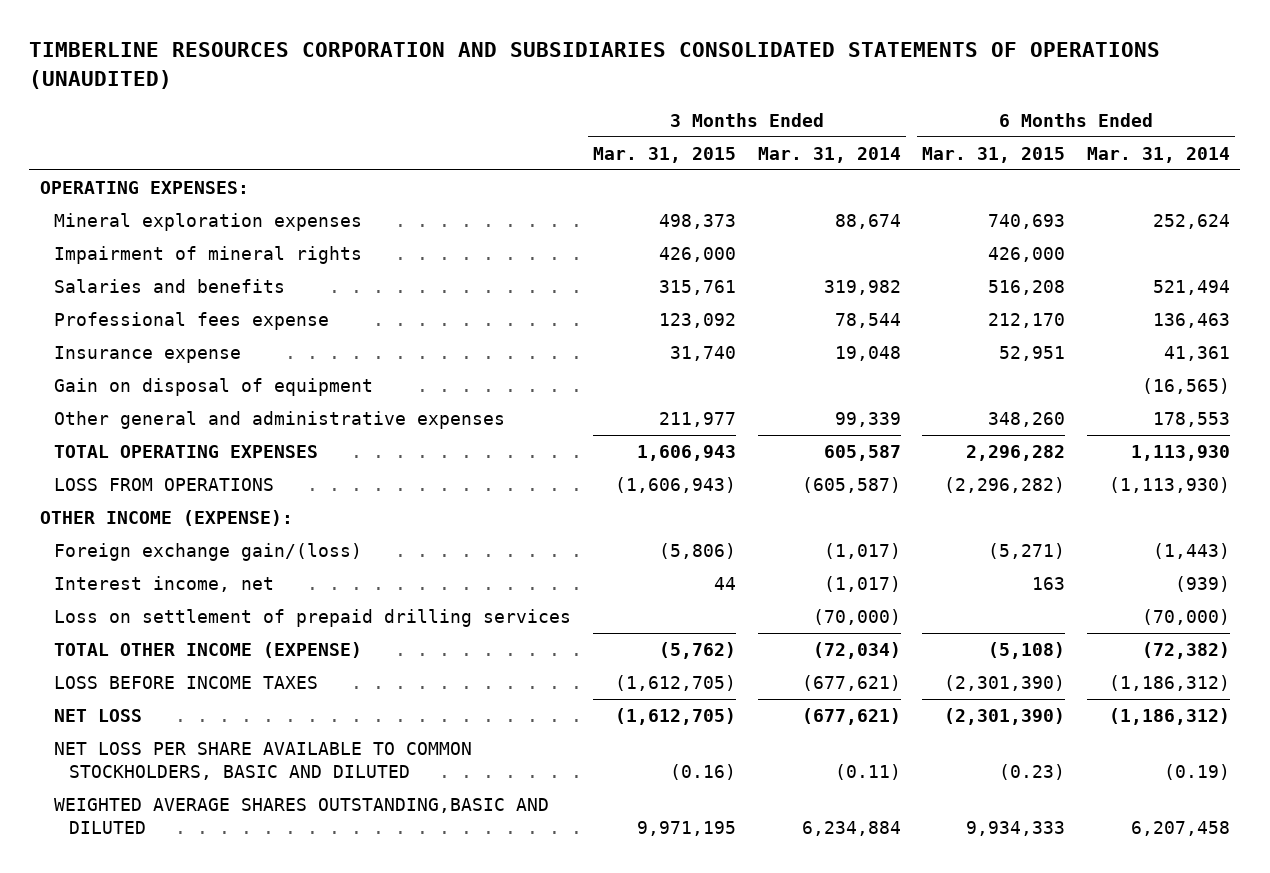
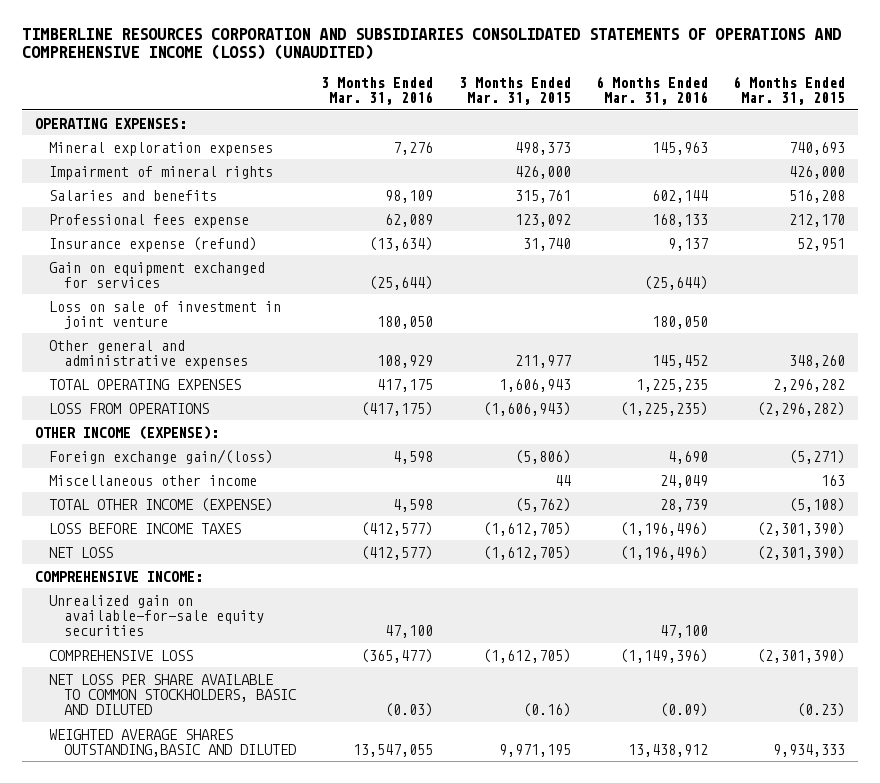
[29,42,1161,89] TIMBERLINE RESOURCES CORPORATION AND SUBSIDIARIES CONSOLIDATED STATEMENTS OF OPERATIONS (UNAUDITED) -> [21,28,841,61] TIMBERLINE RESOURCES CORPORATION AND SUBSIDIARIES CONSOLIDATED STATEMENTS OF OPERATIONS AND COMPREHENSIVE INCOME (LOSS) (UNAUDITED)
[757,146,901,163] Mar. 31, 2014 -> none
[1086,146,1230,163] Mar. 31, 2014 -> none
none -> [321,76,434,106] 3 Months Ended Mar. 31, 2016
none -> [596,75,709,106] 6 Months Ended Mar. 31, 2016
[54,378,374,397] Gain on disposal of equipment -> none
[54,346,242,364] Insurance expense -> [49,236,258,252] Insurance expense (refund)
none -> [49,261,266,288] Gain on equipment exchanged for services
none -> [49,300,282,329] Loss on sale of investment in joint venture
[54,609,572,628] Loss on settlement of prepaid drilling services -> none
[54,576,275,593] Interest income, net -> [49,474,258,486] Miscellaneous other income
none -> [34,570,203,582] COMPREHENSIVE INCOME:
none -> [49,594,265,637] Unrealized gain on available-for-sale equity securities
none -> [49,649,194,661] COMPREHENSIVE LOSS

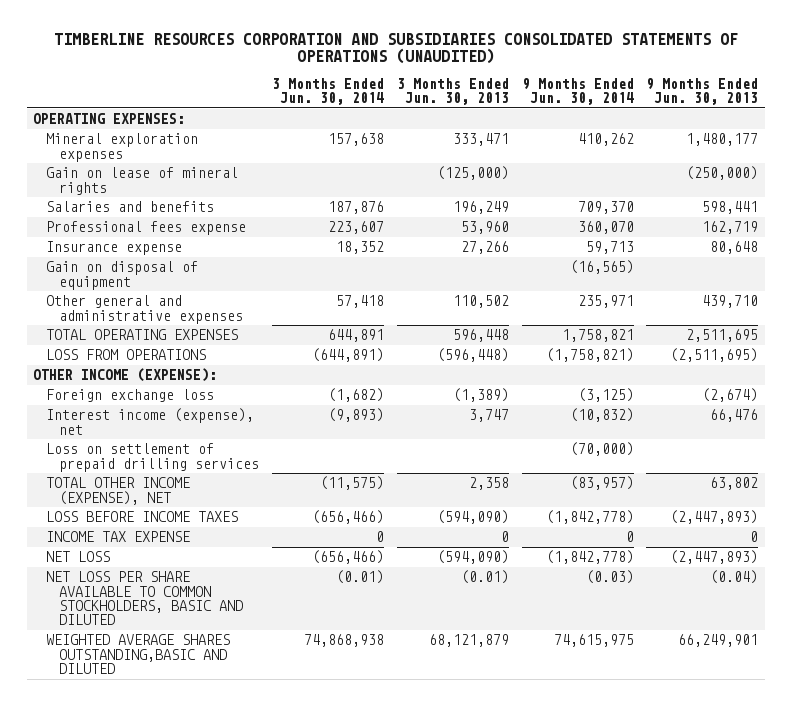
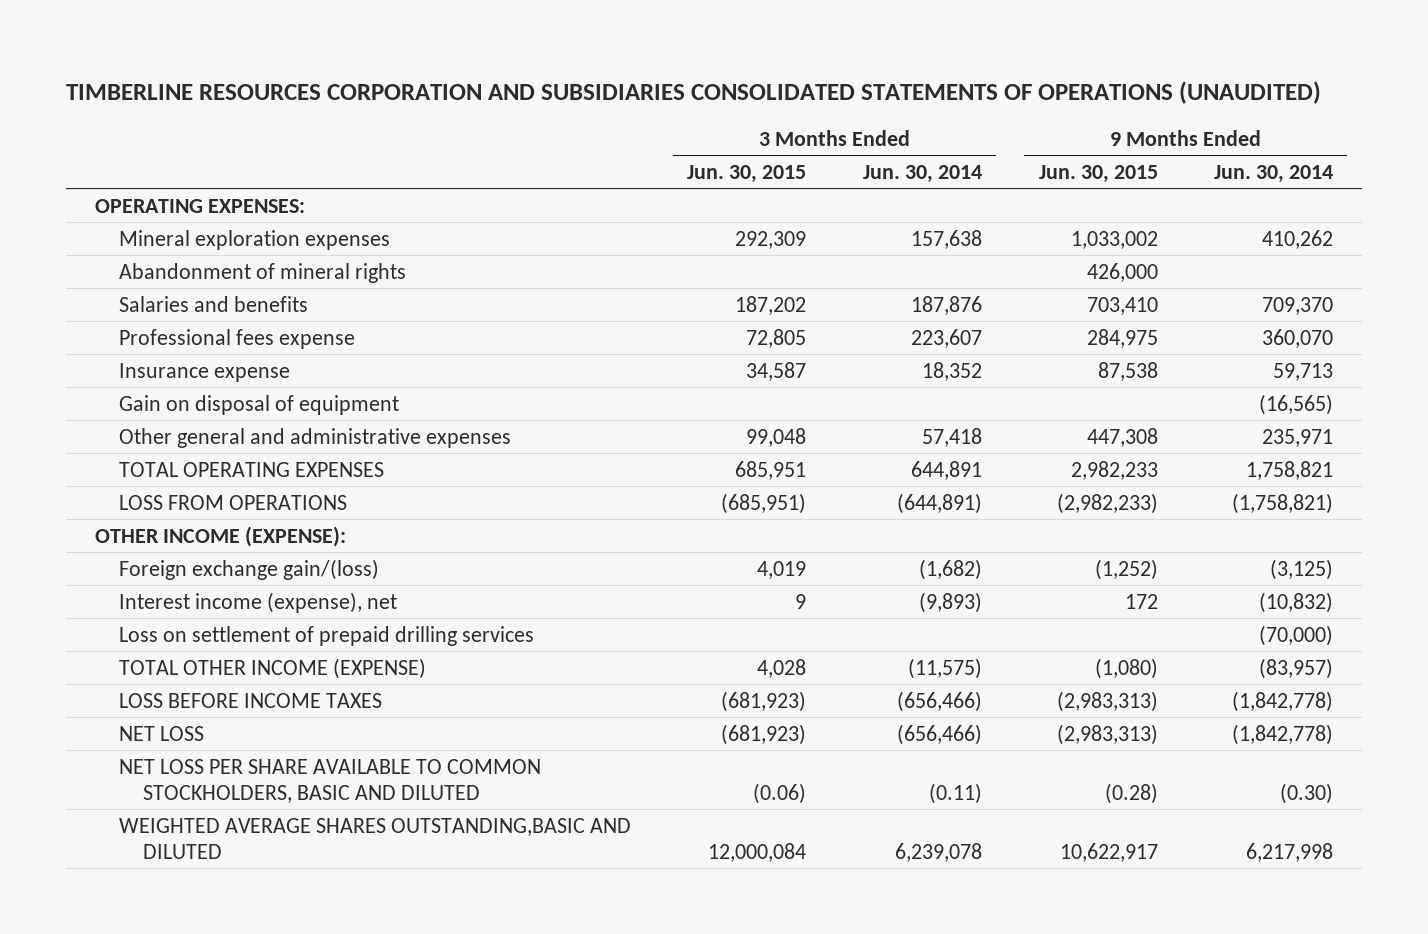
[396,77,509,106] 3 Months Ended Jun. 30, 2013 -> none
[646,77,759,106] 9 Months Ended Jun. 30, 2013 -> none
none -> [687,164,807,183] Jun. 30, 2015
none -> [1038,164,1158,183] Jun. 30, 2015
[46,167,239,195] Gain on lease of mineral rights -> none
none -> [118,262,406,283] Abandonment of mineral rights
[46,389,215,403] Foreign exchange loss -> [118,558,379,580] Foreign exchange gain/(loss)
[46,477,191,505] TOTAL OTHER INCOME (EXPENSE), NET -> [118,657,426,679] TOTAL OTHER INCOME (EXPENSE)
[46,531,191,543] INCOME TAX EXPENSE -> none
[336,570,385,585] (0.01) -> [928,782,982,804] (0.11)
[585,570,634,585] (0.03) -> [1280,782,1334,804] (0.30)
[304,634,385,648] 74,868,938 -> [894,842,982,862] 6,239,078
[553,634,634,648] 74,615,975 -> [1246,842,1334,862] 6,217,998

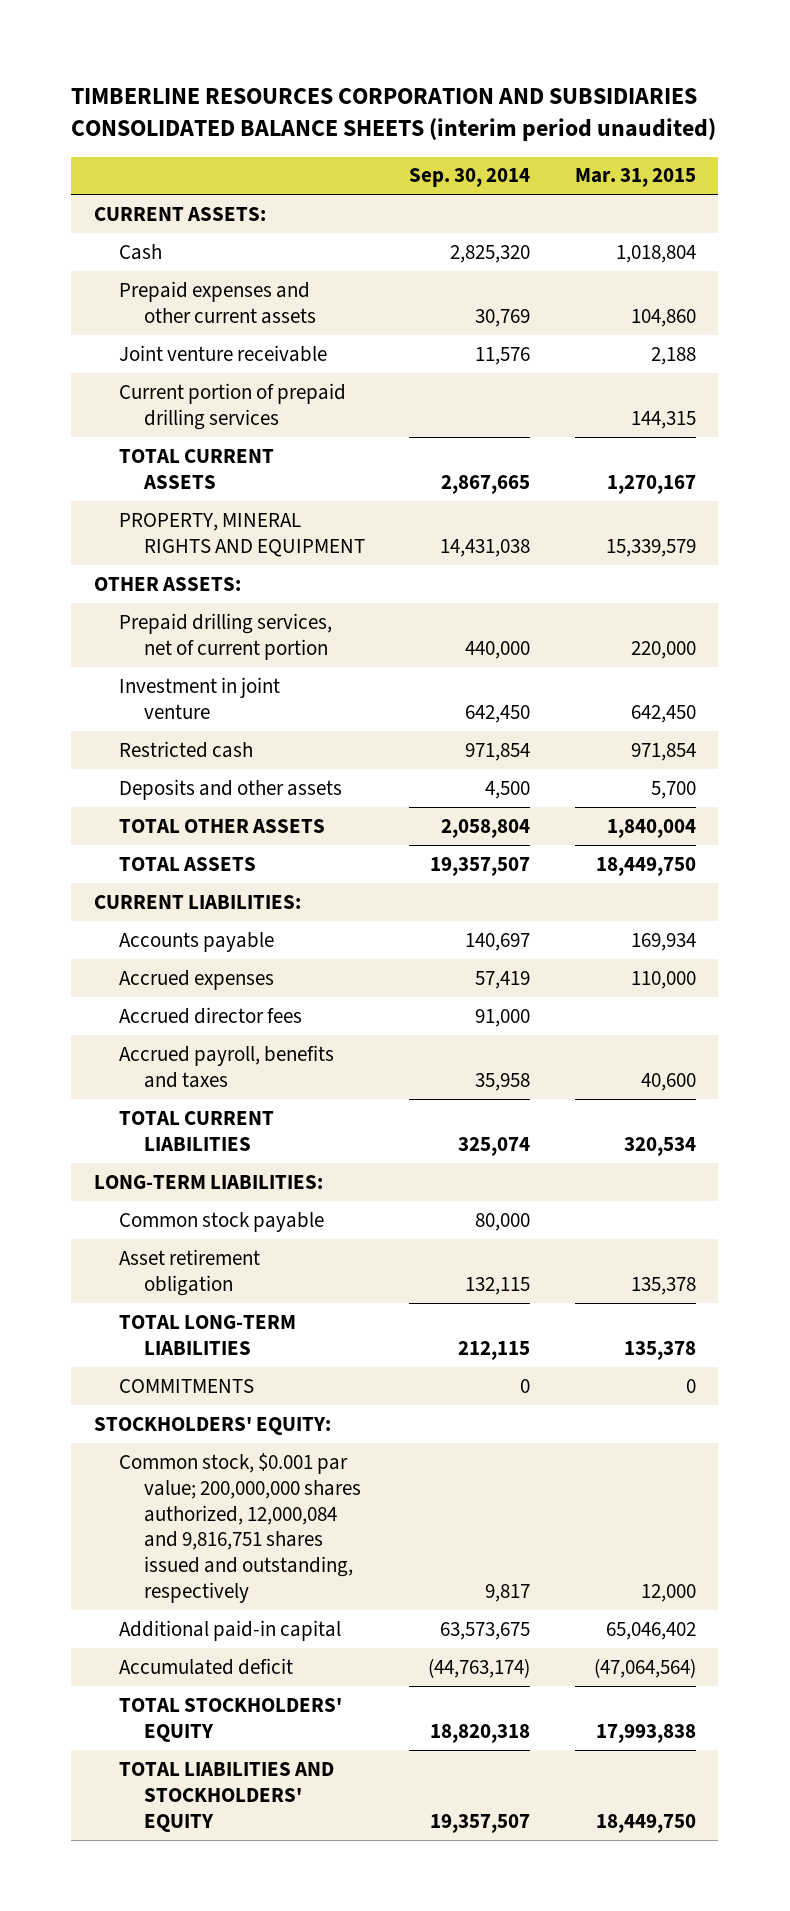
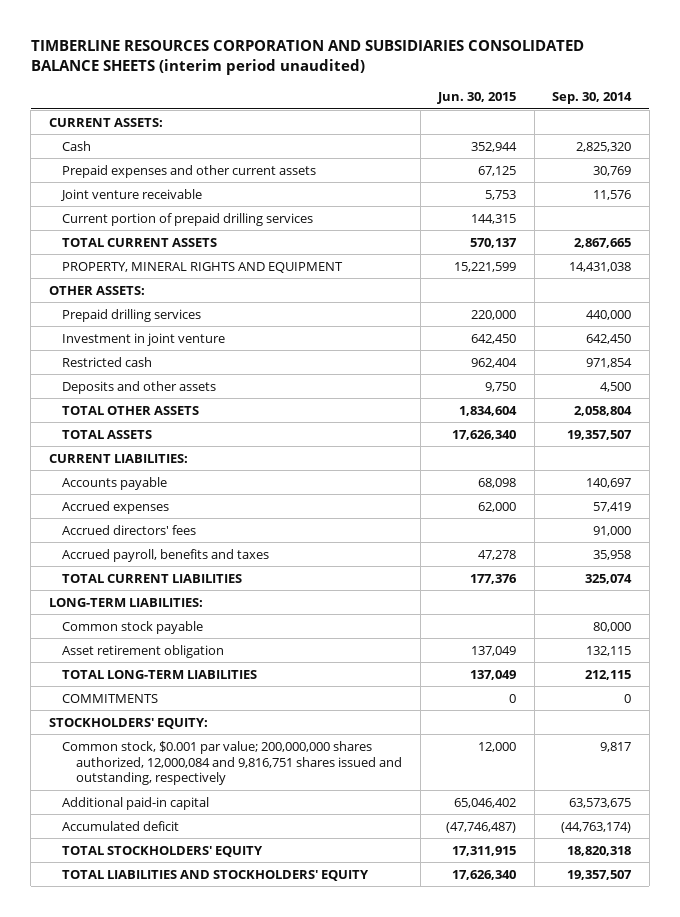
[574,168,696,188] Mar. 31, 2015 -> none
none -> [437,92,517,105] Jun. 30, 2015
[118,612,332,660] Prepaid drilling services, net of current portion -> [62,308,202,322] Prepaid drilling services
[118,1006,302,1024] Accrued director fees -> [62,524,197,535] Accrued directors' fees

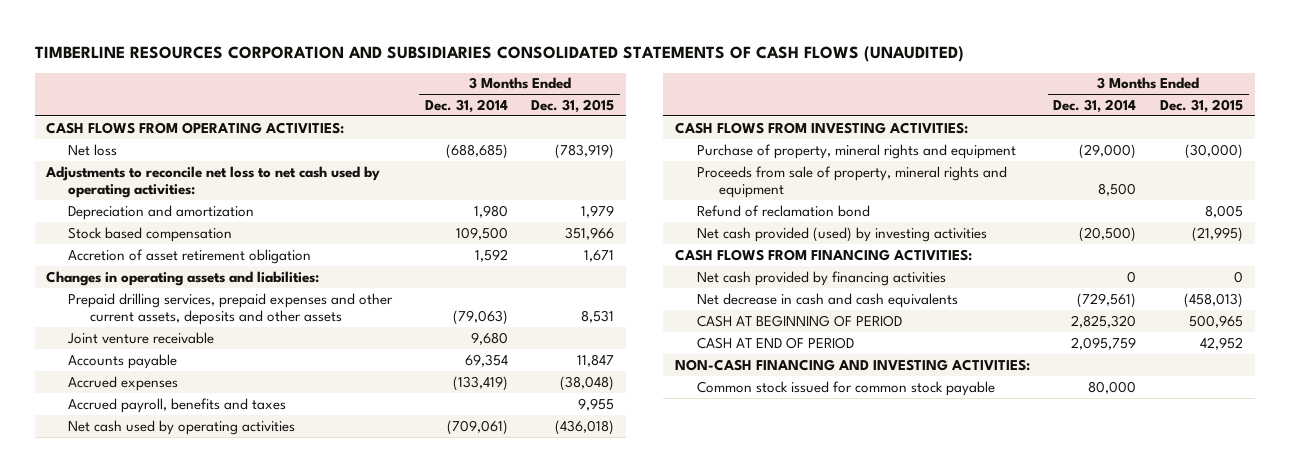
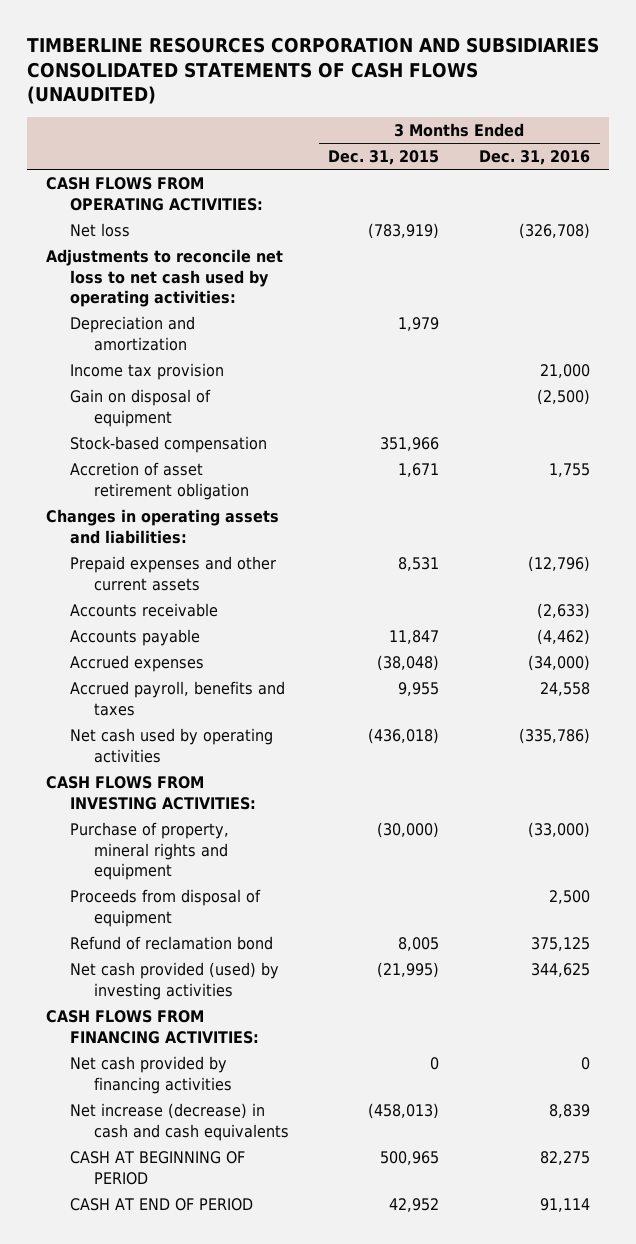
[424,99,508,114] Dec. 31, 2014 -> none
none -> [478,150,590,166] Dec. 31, 2016
none -> [70,362,225,380] Income tax provision
none -> [70,388,212,427] Gain on disposal of equipment
[68,226,233,242] Stock based compensation -> [70,435,268,453] Stock-based compensation
[67,331,215,344] Joint venture receivable -> none
[68,292,394,326] Prepaid drilling services, prepaid expenses and other current assets, deposits and other assets -> [70,555,277,591] Prepaid expenses and other current assets
none -> [70,602,219,617] Accounts receivable
[696,165,1007,199] Proceeds from sale of property, mineral rights and equipment -> none
none -> [70,888,262,927] Proceeds from disposal of equipment
[696,292,958,308] Net decrease in cash and cash equivalents -> [70,1102,290,1141] Net increase (decrease) in cash and cash equivalents
[674,358,1030,371] NON-CASH FINANCING AND INVESTING ACTIVITIES: -> none
[696,380,995,396] Common stock issued for common stock payable -> none

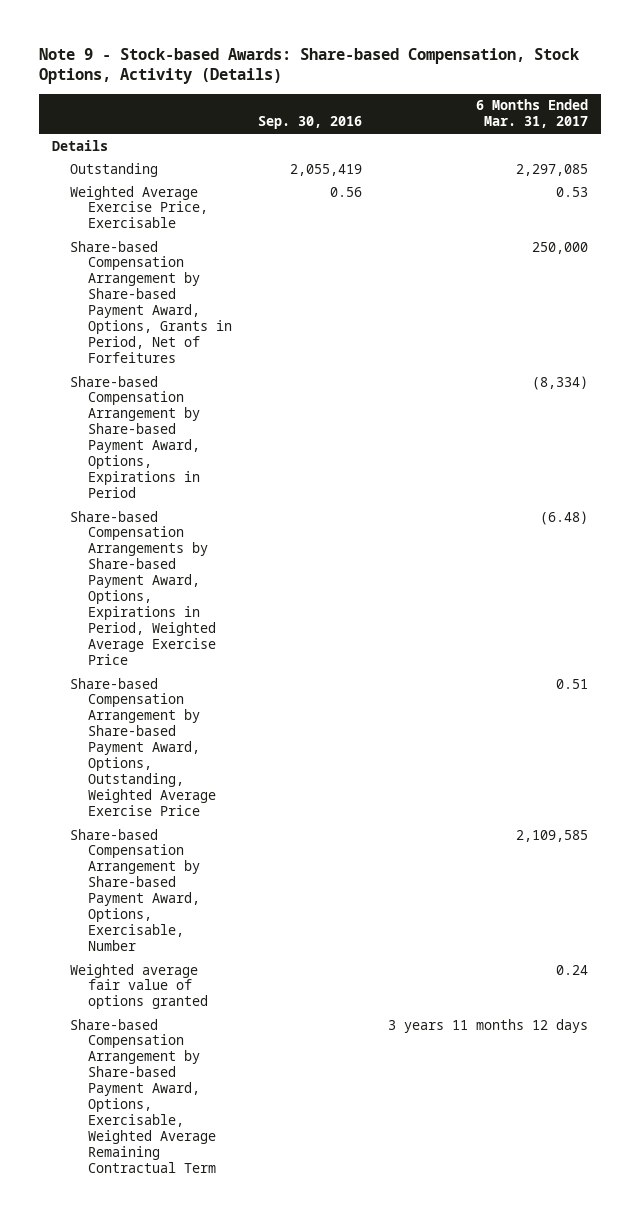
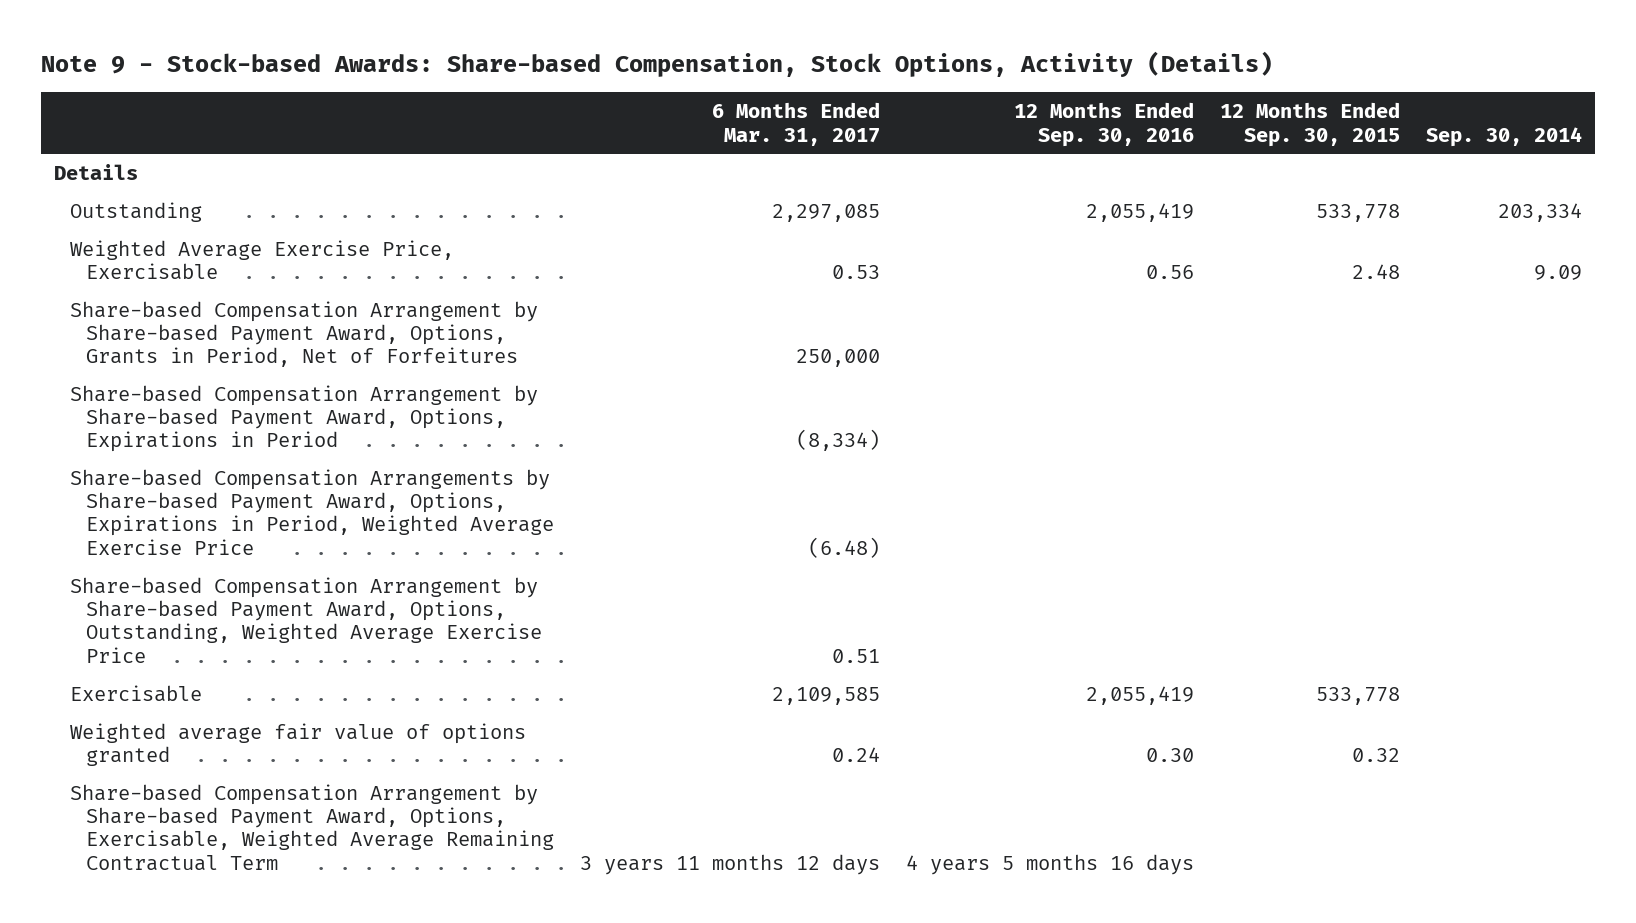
[257,116,362,130] Sep. 30, 2016 -> none
none -> [1013,102,1194,147] 12 Months Ended Sep. 30, 2016
none -> [1219,102,1400,147] 12 Months Ended Sep. 30, 2015
none -> [1425,126,1582,147] Sep. 30, 2014
[69,828,200,952] Share-based Compensation Arrangement by Share-based Payment Award, Options, Exercisable, Number -> [70,684,203,702] Exercisable

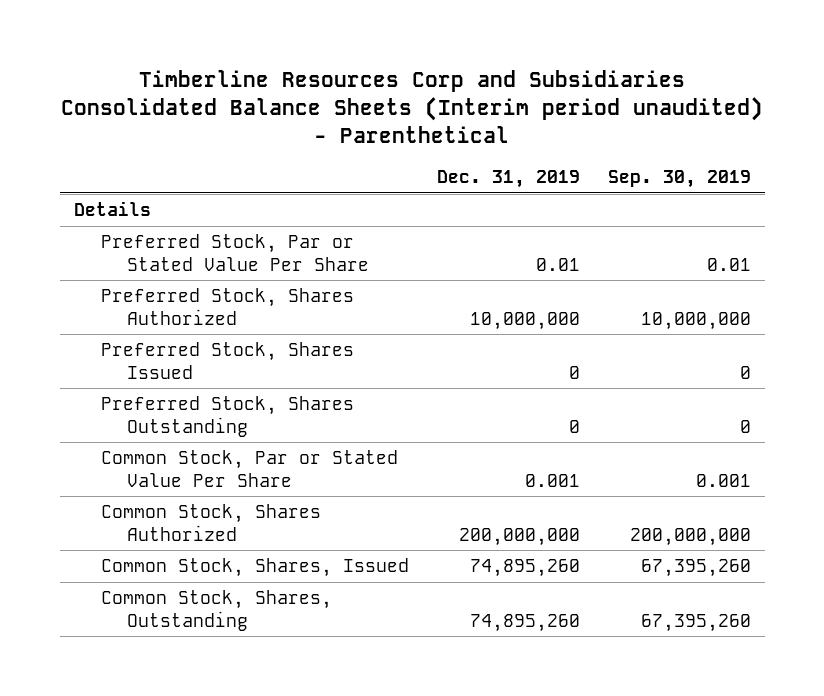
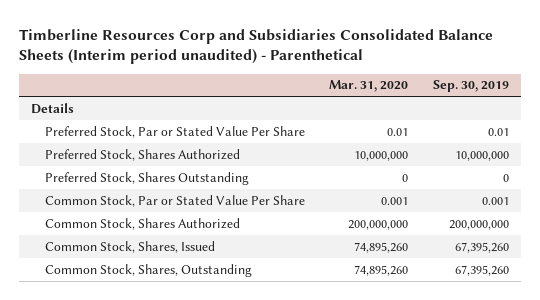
[436,169,580,188] Dec. 31, 2019 -> none
none -> [329,80,409,93] Mar. 31, 2020
[100,342,354,379] Preferred Stock, Shares Issued -> none

